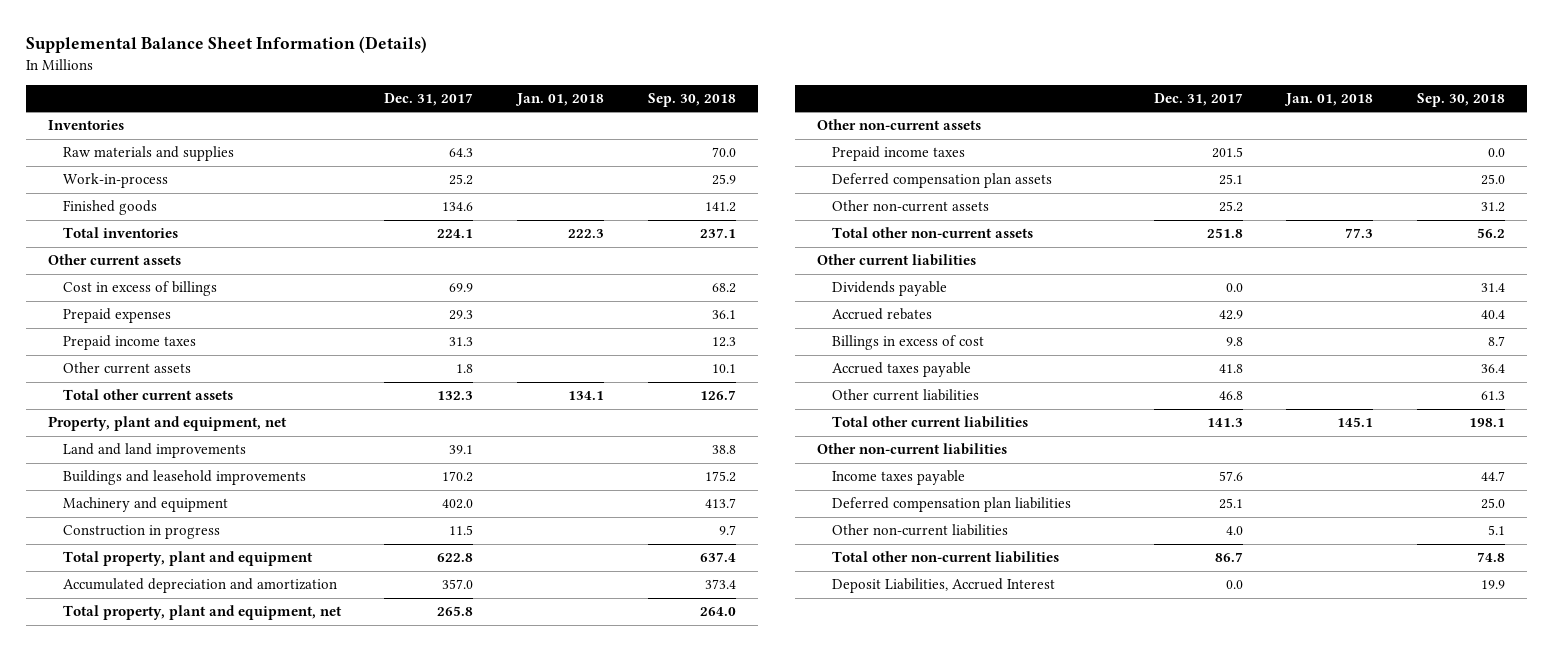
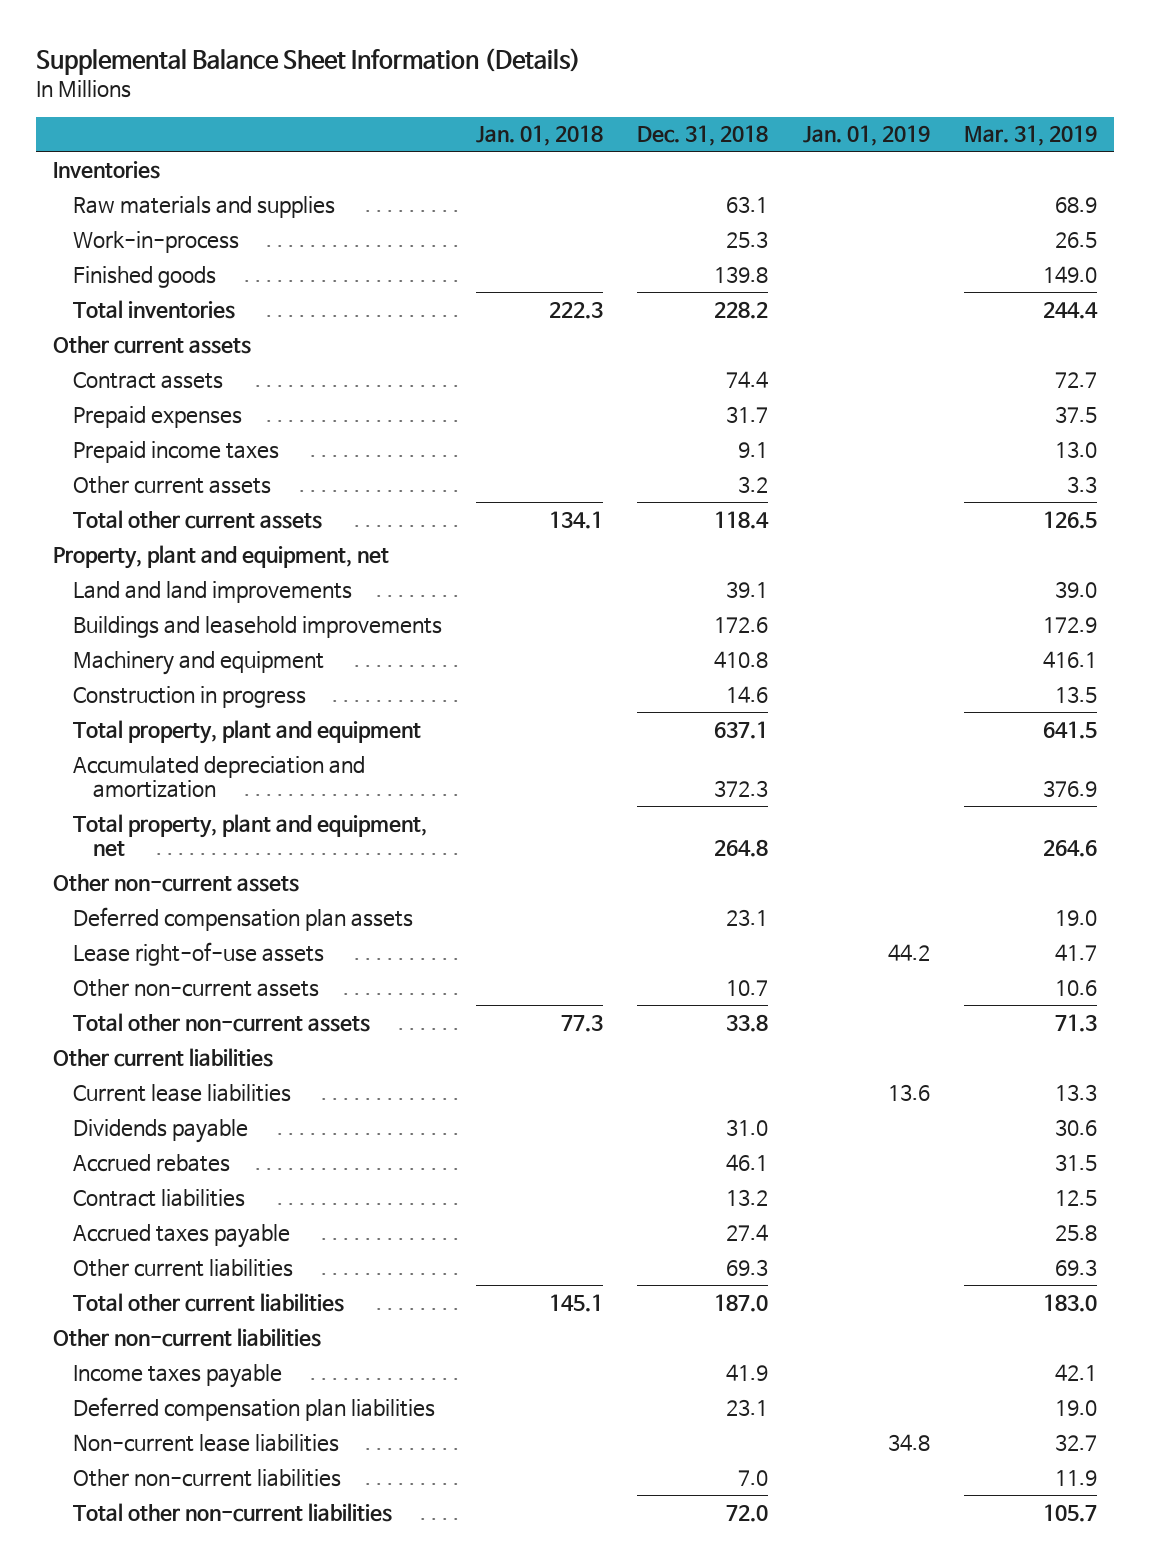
[384,92,474,106] Dec. 31, 2017 -> none
[647,92,736,107] Sep. 30, 2018 -> none
none -> [637,125,769,147] Dec. 31, 2018
none -> [802,125,930,147] Jan. 01, 2019
none -> [963,125,1097,147] Mar. 31, 2019
[62,281,217,297] Cost in excess of billings -> [72,371,223,389] Contract assets
[831,146,965,162] Prepaid income taxes -> none
none -> [72,941,324,966] Lease right-of-use assets
none -> [72,1083,291,1102] Current lease liabilities
[831,335,984,351] Billings in excess of cost -> none
none -> [72,1188,245,1207] Contract liabilities
none -> [72,1433,339,1452] Non-current lease liabilities
[831,578,1055,594] Deposit Liabilities, Accrued Interest -> none

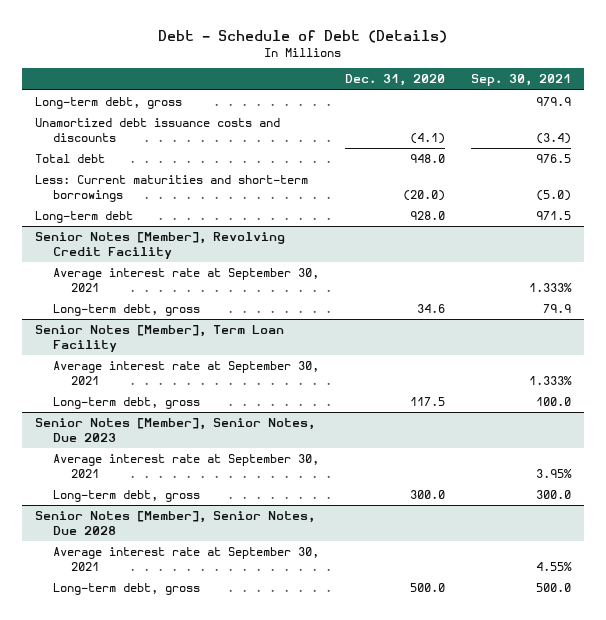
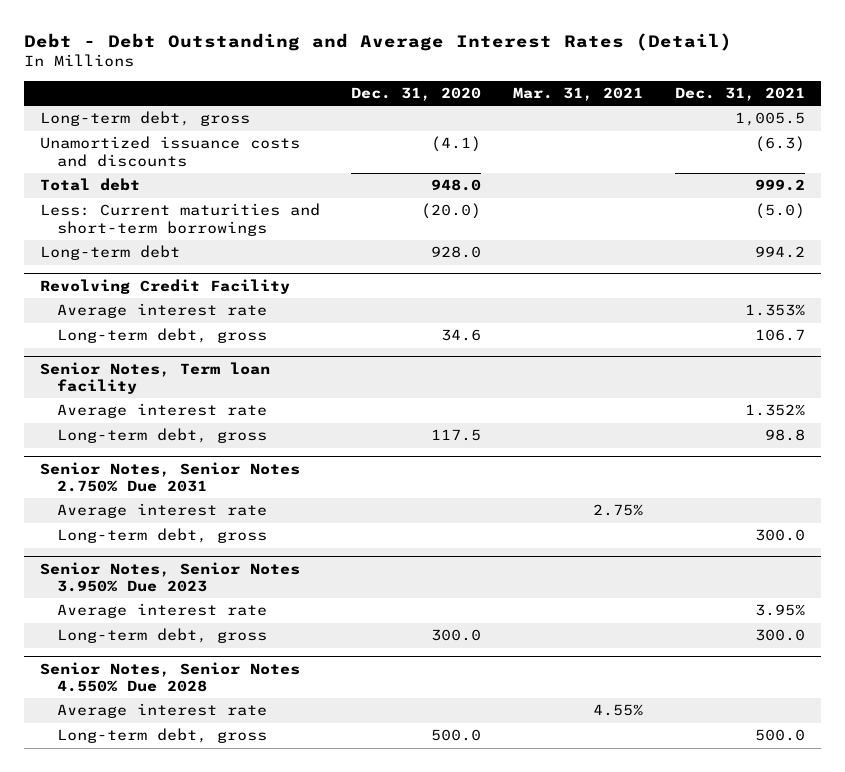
[158,29,448,43] Debt - Schedule of Debt (Details) -> [23,32,732,51] Debt - Debt Outstanding and Average Interest Rates (Detail)
[471,74,572,87] Sep. 30, 2021 -> none
none -> [513,87,644,102] Mar. 31, 2021
none -> [674,87,805,102] Dec. 31, 2021
[35,118,281,142] Unamortized debt issuance costs and discounts -> [39,136,300,167] Unamortized issuance costs and discounts
[35,232,286,259] Senior Notes [Member], Revolving Credit Facility -> [39,279,290,295] Revolving Credit Facility
[53,268,320,292] Average interest rate at September 30, 2021 -> [57,303,268,319] Average interest rate
[35,325,285,352] Senior Notes [Member], Term Loan Facility -> [39,362,270,395] Senior Notes, Term loan facility
[53,361,320,385] Average interest rate at September 30, 2021 -> [57,403,268,419] Average interest rate
none -> [39,462,300,493] Senior Notes, Senior Notes 2.750% Due 2031
none -> [57,503,268,519] Average interest rate
none -> [57,528,268,544] Long-term debt, gross
[35,418,316,442] Senior Notes [Member], Senior Notes, Due 2023 -> [39,562,300,593] Senior Notes, Senior Notes 3.950% Due 2023
[53,454,320,478] Average interest rate at September 30, 2021 -> [57,603,268,619] Average interest rate
[35,511,316,535] Senior Notes [Member], Senior Notes, Due 2028 -> [39,662,300,693] Senior Notes, Senior Notes 4.550% Due 2028
[53,547,320,571] Average interest rate at September 30, 2021 -> [57,703,268,719] Average interest rate

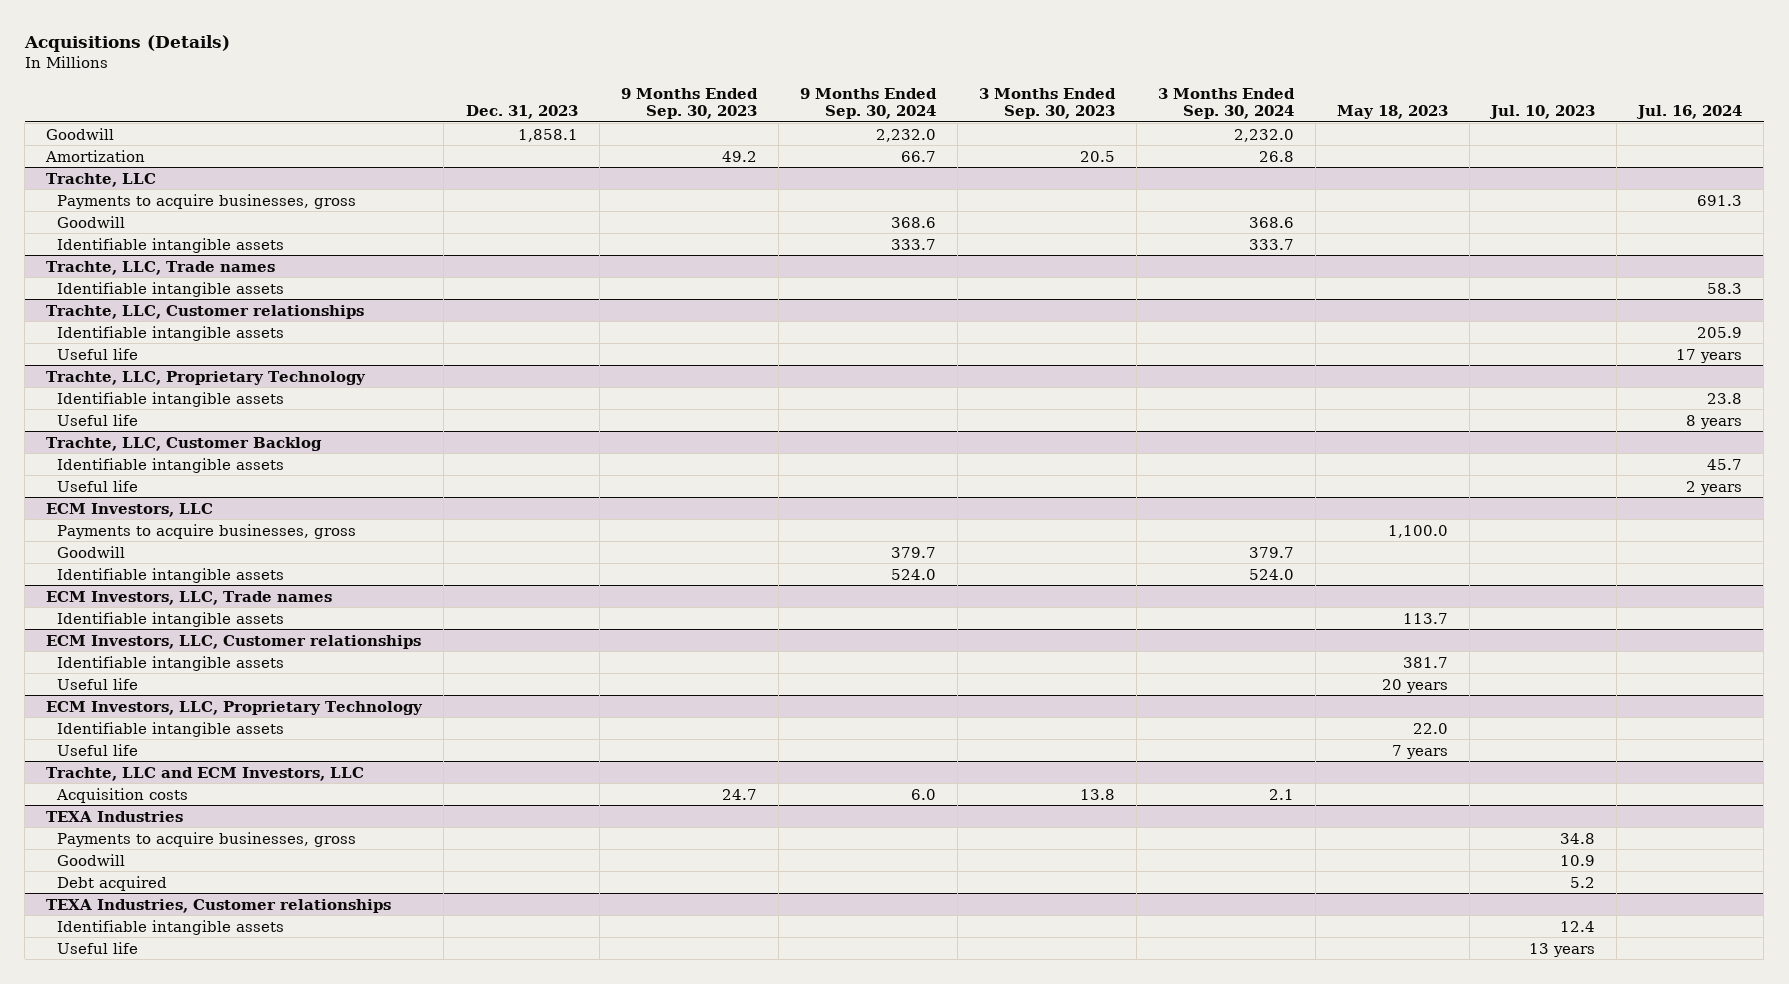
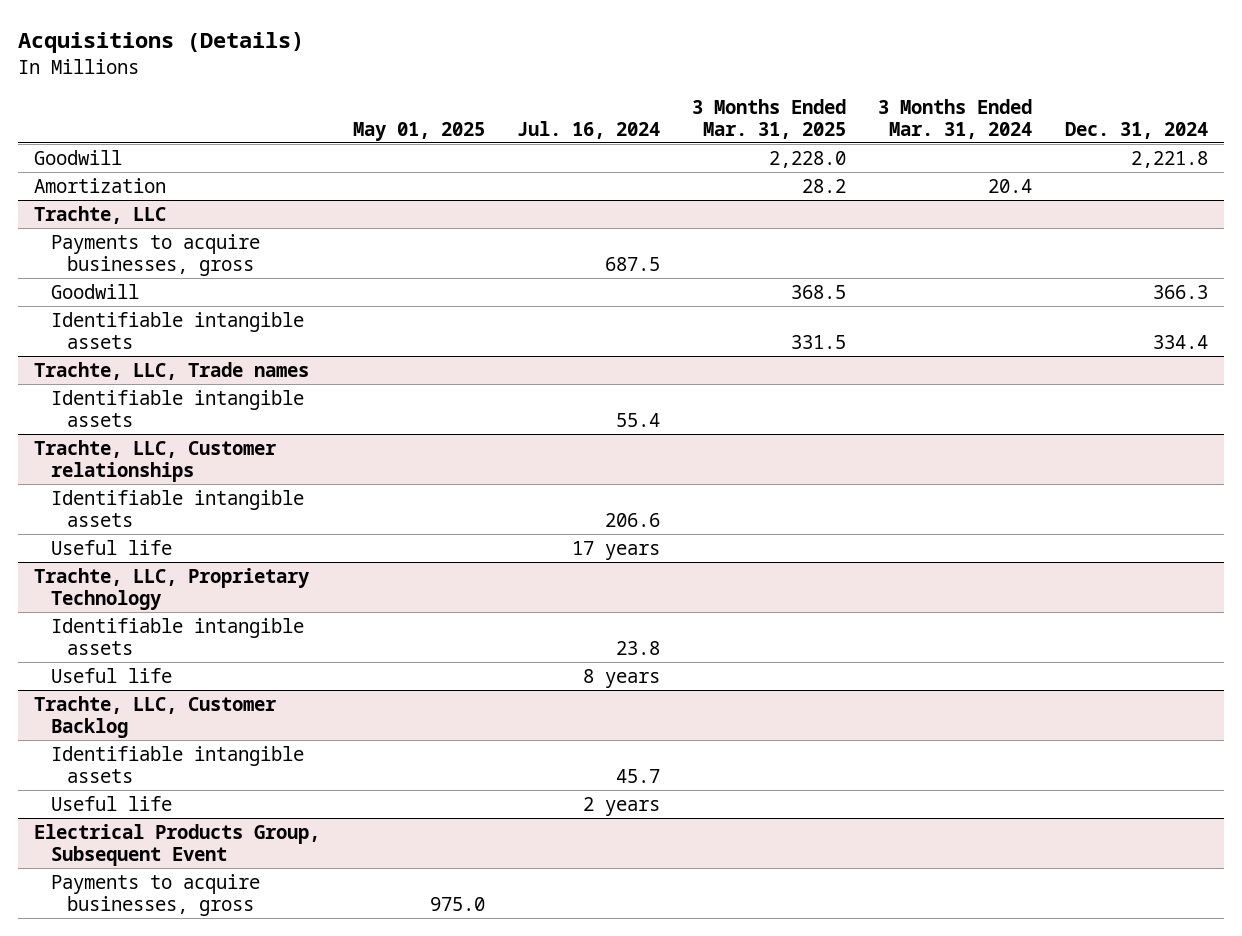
[465,105,578,120] Dec. 31, 2023 -> none
[620,87,758,120] 9 Months Ended Sep. 30, 2023 -> none
[799,87,937,120] 9 Months Ended Sep. 30, 2024 -> none
[978,87,1116,120] 3 Months Ended Sep. 30, 2023 -> none
[1157,87,1295,120] 3 Months Ended Sep. 30, 2024 -> none
[1336,105,1448,120] May 18, 2023 -> none
[1489,105,1596,120] Jul. 10, 2023 -> none
none -> [352,121,485,141] May 01, 2025
none -> [692,98,847,139] 3 Months Ended Mar. 31, 2025
none -> [878,98,1033,139] 3 Months Ended Mar. 31, 2024
none -> [1064,121,1208,139] Dec. 31, 2024
[1697,194,1743,206] 691.3 -> [604,256,660,271] 687.5
[1707,282,1743,294] 58.3 -> [615,412,660,427] 55.4
[1697,326,1743,338] 205.9 -> [604,512,660,527] 206.6
[46,502,214,517] ECM Investors, LLC -> none
[57,523,357,539] Payments to acquire businesses, gross -> none
[57,545,126,558] Goodwill -> none
[57,567,285,583] Identifiable intangible assets -> none
[46,590,333,605] ECM Investors, LLC, Trade names -> none
[57,611,285,627] Identifiable intangible assets -> none
[46,634,422,649] ECM Investors, LLC, Customer relationships -> none
[57,655,285,671] Identifiable intangible assets -> none
[57,677,139,690] Useful life -> none
[46,700,424,715] ECM Investors, LLC, Proprietary Technology -> none
[57,721,285,737] Identifiable intangible assets -> none
[57,743,139,756] Useful life -> none
[46,766,365,781] Trachte, LLC and ECM Investors, LLC -> none
[56,787,189,803] Acquisition costs -> none
[46,810,184,822] TEXA Industries -> none
[57,831,357,847] Payments to acquire businesses, gross -> none
[57,853,126,866] Goodwill -> none
[57,875,168,891] Debt acquired -> none
[46,898,392,913] TEXA Industries, Customer relationships -> none
[57,919,285,935] Identifiable intangible assets -> none
[57,941,139,954] Useful life -> none
none -> [34,823,321,866] Electrical Products Group, Subsequent Event
none -> [50,873,260,916] Payments to acquire businesses, gross

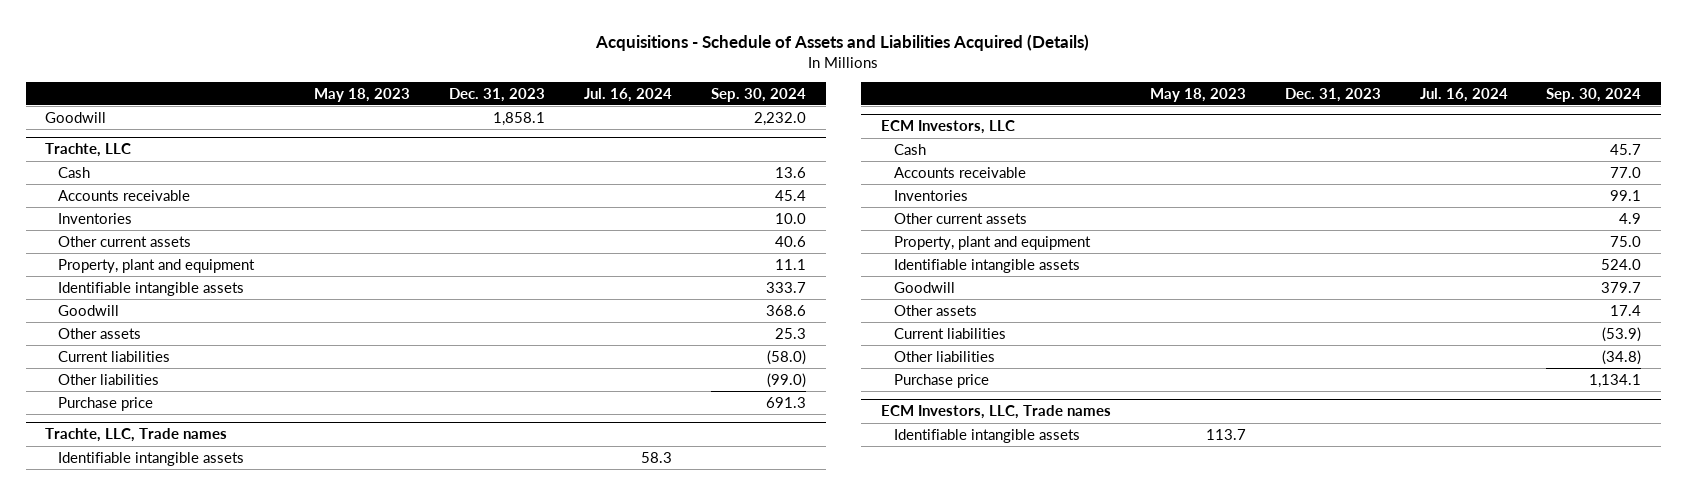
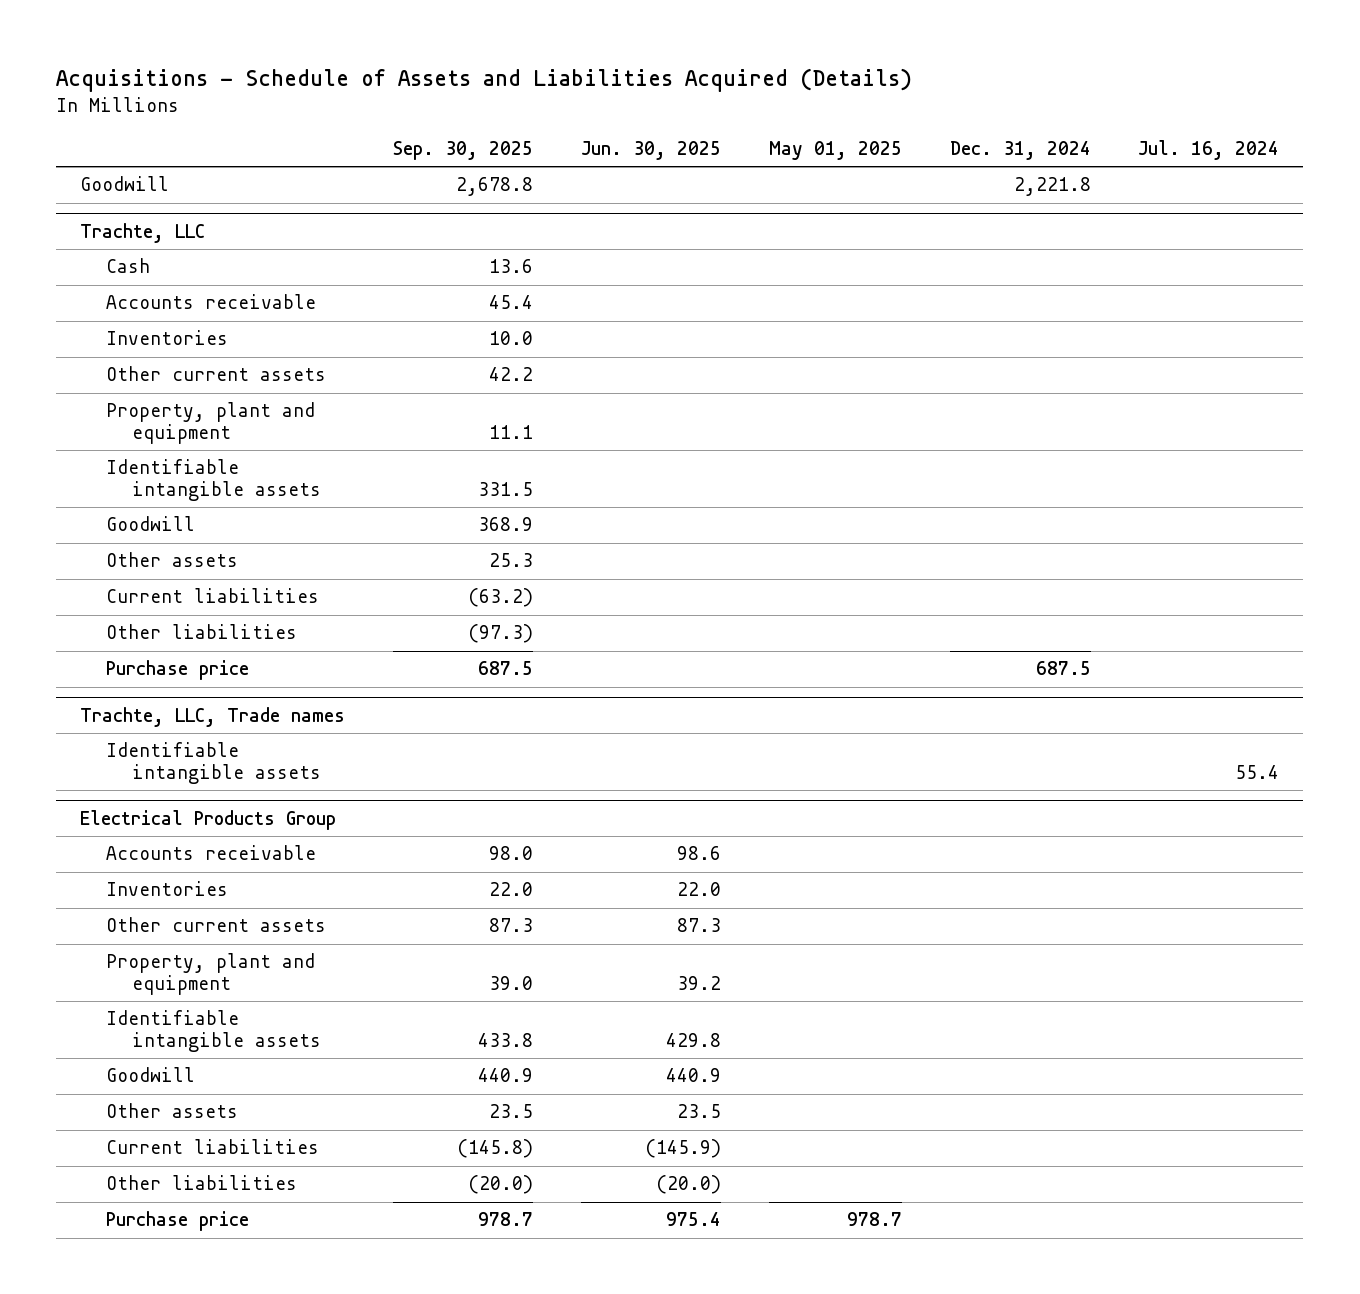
[314,87,411,102] May 18, 2023 -> none
[449,87,546,102] Dec. 31, 2023 -> none
[711,87,807,102] Sep. 30, 2024 -> none
none -> [393,141,534,161] Sep. 30, 2025
none -> [580,141,721,161] Jun. 30, 2025
none -> [768,141,902,161] May 01, 2025
none -> [949,141,1091,161] Dec. 31, 2024
[880,120,1015,135] ECM Investors, LLC -> none
[893,143,926,155] Cash -> none
[893,166,1026,178] Accounts receivable -> none
[893,189,968,201] Inventories -> none
[893,212,1027,224] Other current assets -> none
[893,235,1091,250] Property, plant and equipment -> none
[893,258,1080,273] Identifiable intangible assets -> none
[893,281,955,293] Goodwill -> none
[893,304,977,316] Other assets -> none
[893,327,1006,339] Current liabilities -> none
[893,350,995,362] Other liabilities -> none
[893,373,989,388] Purchase price -> none
[880,405,1111,420] ECM Investors, LLC, Trade names -> none
[893,428,1080,443] Identifiable intangible assets -> none
[641,451,673,463] 58.3 -> [1235,765,1280,780] 55.4
none -> [80,810,337,831] Electrical Products Group
none -> [105,845,316,861] Accounts receivable
none -> [105,881,228,897] Inventories
none -> [105,917,326,933] Other current assets
none -> [105,953,315,996] Property, plant and equipment
none -> [105,1010,321,1053] Identifiable intangible assets
none -> [105,1067,195,1083] Goodwill
none -> [105,1103,238,1119] Other assets
none -> [105,1139,319,1155] Current liabilities
none -> [105,1175,297,1191] Other liabilities
none -> [105,1211,249,1232] Purchase price

